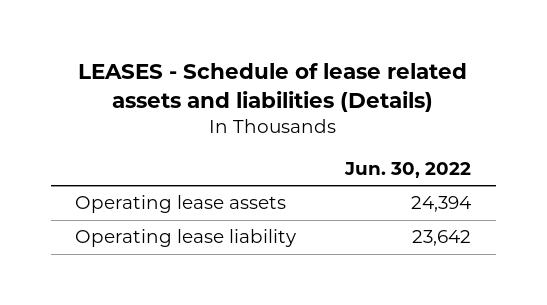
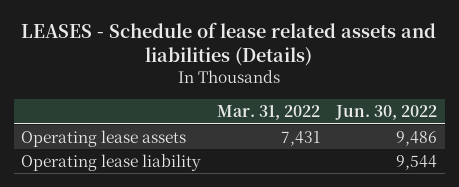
none -> [217,105,321,121] Mar. 31, 2022
[411,196,472,213] 24,394 -> [396,130,438,146] 9,486
[412,230,472,247] 23,642 -> [396,154,438,170] 9,544

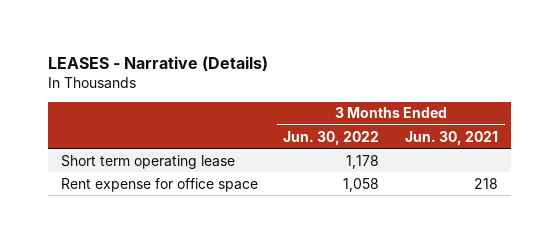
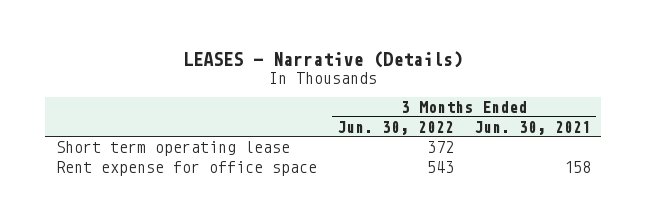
[346,154,380,169] 1,178 -> [426,140,454,153] 372
[343,177,380,192] 1,058 -> [426,160,454,173] 543
[474,177,499,189] 218 -> [564,160,592,173] 158

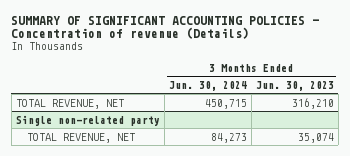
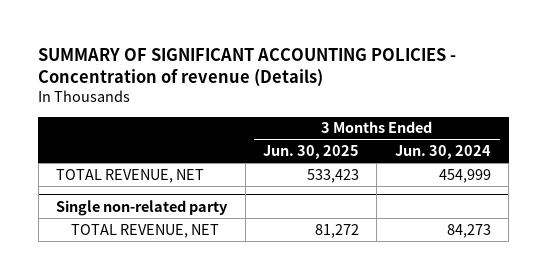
[255,80,334,91] Jun. 30, 2023 -> none
none -> [263,144,360,159] Jun. 30, 2025
[204,98,247,109] 450,715 -> [438,168,491,183] 454,999

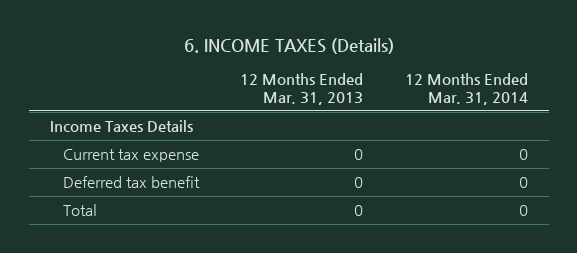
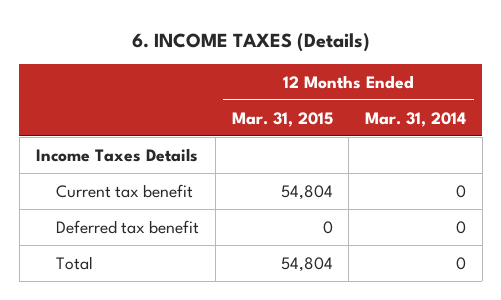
[240,73,364,106] 12 Months Ended Mar. 31, 2013 -> none
none -> [231,111,333,127] Mar. 31, 2015
[62,148,199,162] Current tax expense -> [56,183,194,198] Current tax benefit

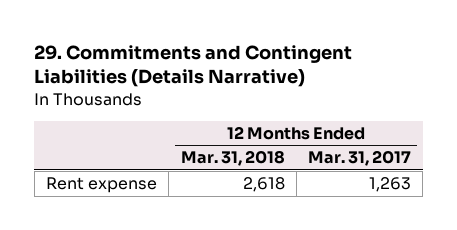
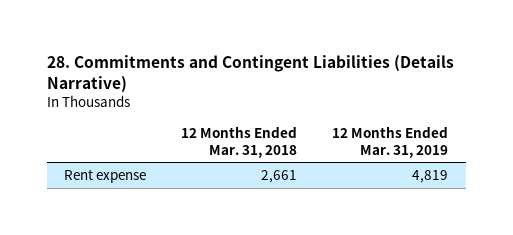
[34,44,353,88] 29. Commitments and Contingent Liabilities (Details Narrative) -> [46,54,454,94] 28. Commitments and Contingent Liabilities (Details Narrative)
[307,150,411,167] Mar. 31, 2017 -> none
none -> [332,126,449,159] 12 Months Ended Mar. 31, 2019
[242,177,285,193] 2,618 -> [261,170,298,184] 2,661

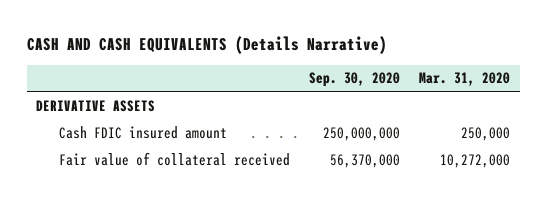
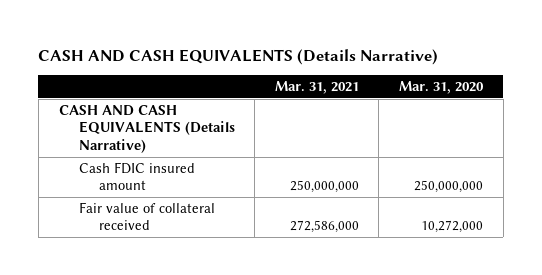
[309,72,401,88] Sep. 30, 2020 -> none
none -> [274,81,359,95] Mar. 31, 2021
[36,99,156,112] DERIVATIVE ASSETS -> [58,104,235,153] CASH AND CASH EQUIVALENTS (Details Narrative)
[461,126,511,141] 250,000 -> [414,180,484,194] 250,000,000

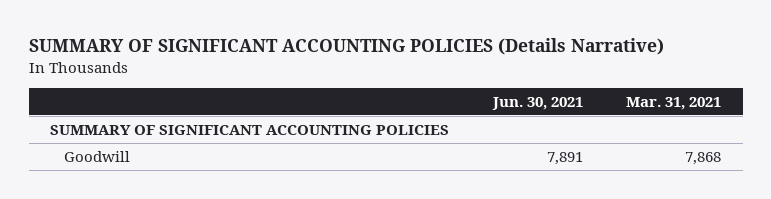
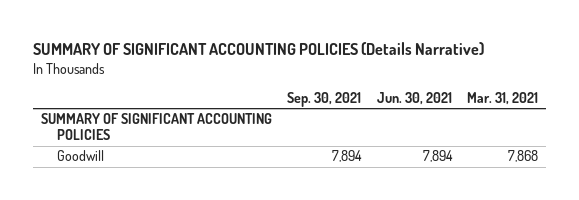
none -> [287,92,362,108] Sep. 30, 2021
[546,151,583,165] 7,891 -> [422,150,453,163] 7,894

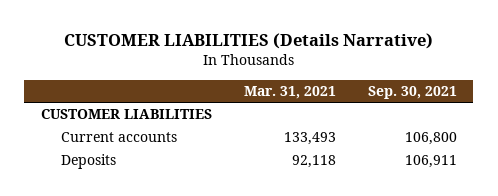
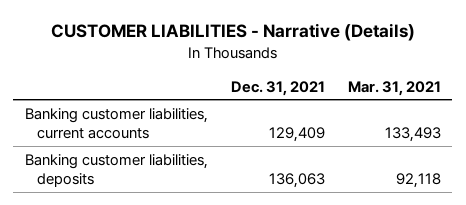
[63,33,433,50] CUSTOMER LIABILITIES (Details Narrative) -> [50,23,415,42] CUSTOMER LIABILITIES - Narrative (Details)
[368,85,458,99] Sep. 30, 2021 -> none
none -> [230,80,325,96] Dec. 31, 2021
[40,109,212,120] CUSTOMER LIABILITIES -> none
[61,132,178,143] Current accounts -> [24,107,208,140] Banking customer liabilities, current accounts
[61,154,117,170] Deposits -> [24,153,208,188] Banking customer liabilities, deposits

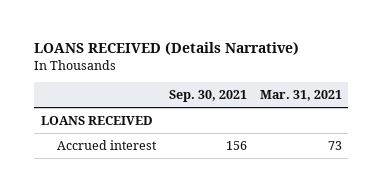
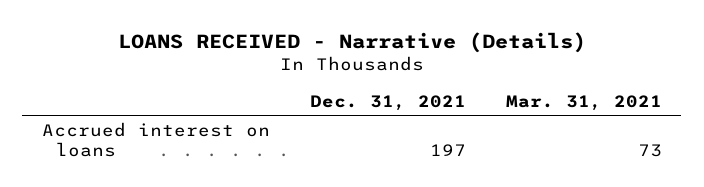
[34,42,300,56] LOANS RECEIVED (Details Narrative) -> [117,31,586,53] LOANS RECEIVED - Narrative (Details)
[168,90,247,103] Sep. 30, 2021 -> none
none -> [309,94,466,111] Dec. 31, 2021
[40,115,153,125] LOANS RECEIVED -> none
[56,139,157,150] Accrued interest -> [41,122,270,158] Accrued interest on loans

